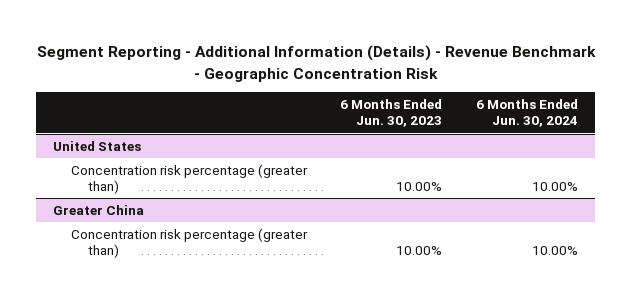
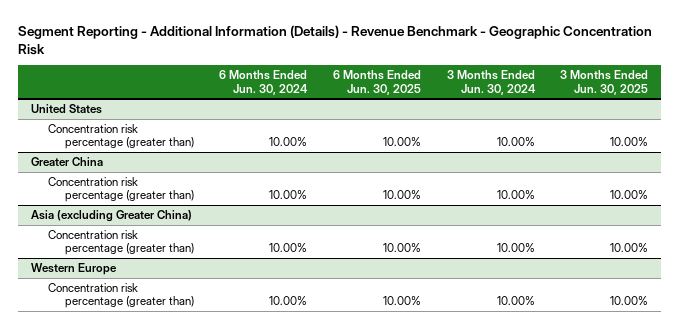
[340,99,443,128] 6 Months Ended Jun. 30, 2023 -> none
none -> [333,70,422,95] 6 Months Ended Jun. 30, 2025
none -> [446,70,536,95] 3 Months Ended Jun. 30, 2024
none -> [560,70,649,95] 3 Months Ended Jun. 30, 2025
none -> [30,210,192,223] Asia (excluding Greater China)
none -> [47,230,194,256] Concentration risk percentage (greater than)
none -> [30,263,117,276] Western Europe
none -> [47,283,194,309] Concentration risk percentage (greater than)

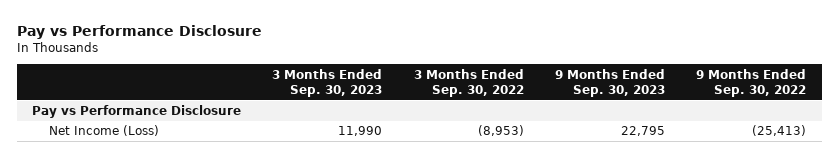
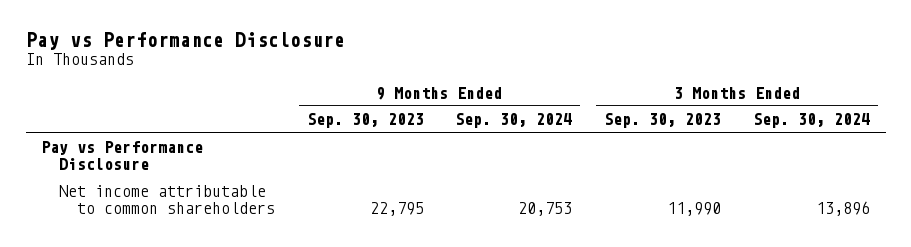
[413,68,524,98] 3 Months Ended Sep. 30, 2022 -> none
[696,68,807,98] 9 Months Ended Sep. 30, 2022 -> none
none -> [455,113,573,129] Sep. 30, 2024
none -> [752,113,870,129] Sep. 30, 2024
[49,125,160,137] Net Income (Loss) -> [59,184,275,214] Net income attributable to common shareholders

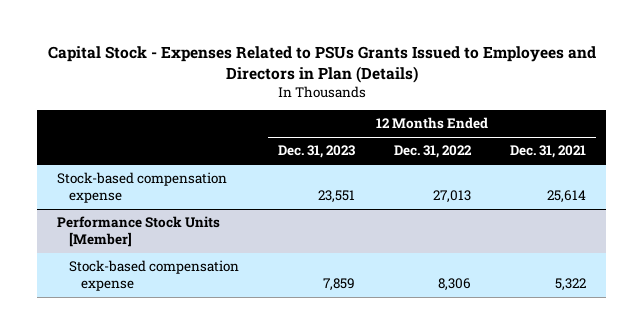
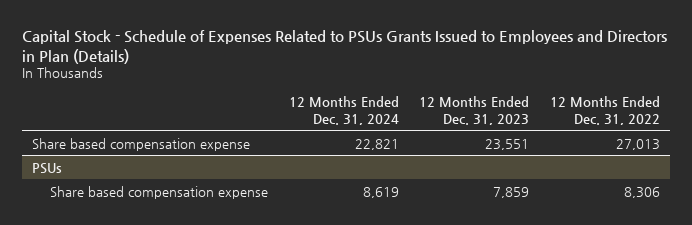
[47,46,596,83] Capital Stock - Expenses Related to PSUs Grants Issued to Employees and Directors in Plan (Details) -> [21,30,667,64] Capital Stock - Schedule of Expenses Related to PSUs Grants Issued to Employees and Directors in Plan (Details)
[510,145,587,159] Dec. 31, 2021 -> none
none -> [288,96,399,125] 12 Months Ended Dec. 31, 2024
[56,172,227,204] Stock-based compensation expense -> [32,137,251,151] Share based compensation expense
[56,216,220,248] Performance Stock Units [Member] -> [32,162,63,174] PSUs
[68,260,239,292] Stock-based compensation expense -> [50,185,269,199] Share based compensation expense

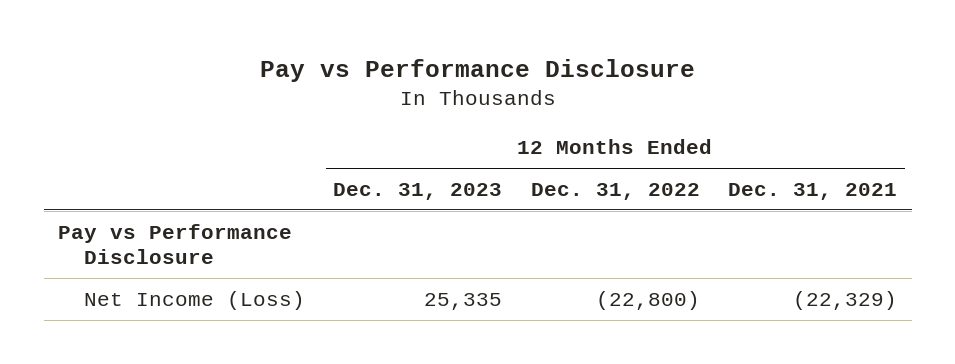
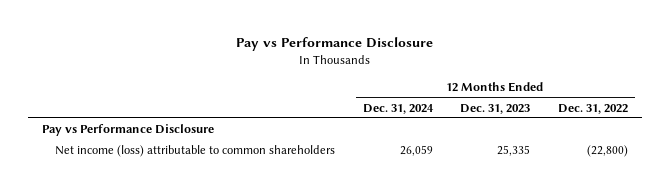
[728,183,898,201] Dec. 31, 2021 -> none
none -> [362,103,434,114] Dec. 31, 2024
[83,290,305,310] Net Income (Loss) -> [55,145,336,158] Net income (loss) attributable to common shareholders

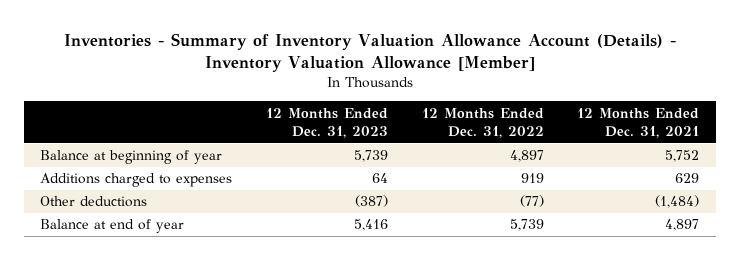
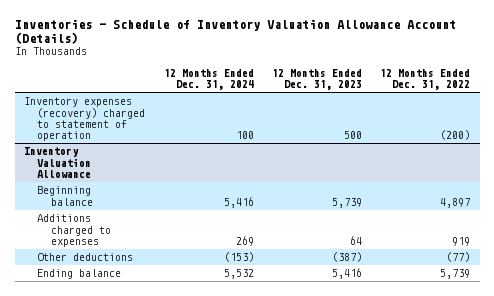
[63,32,676,72] Inventories - Summary of Inventory Valuation Allowance Account (Details) - Inventory Valuation Allowance [Member] -> [14,18,456,45] Inventories - Schedule of Inventory Valuation Allowance Account (Details)
[577,107,700,138] 12 Months Ended Dec. 31, 2021 -> none
none -> [163,68,254,91] 12 Months Ended Dec. 31, 2024
none -> [23,97,146,142] Inventory expenses (recovery) charged to statement of operation
none -> [23,147,92,178] Inventory Valuation Allowance
[40,150,223,165] Balance at beginning of year -> [37,186,93,206] Beginning balance
[40,219,185,234] Balance at end of year -> [37,269,122,280] Ending balance

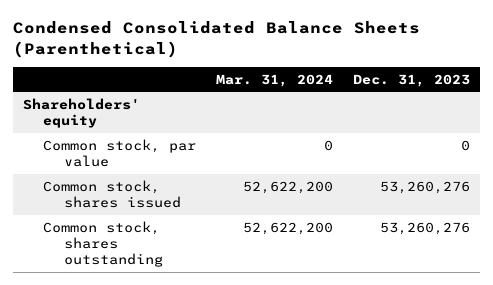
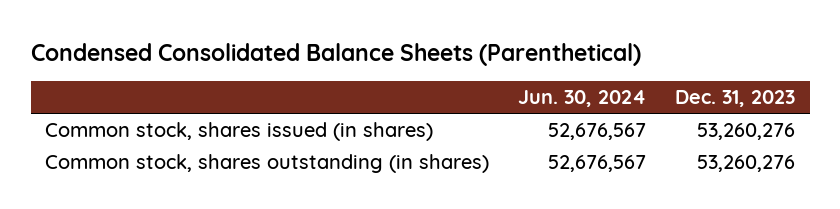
[216,73,334,87] Mar. 31, 2024 -> none
none -> [518,90,647,108] Jun. 30, 2024
[22,97,140,128] Shareholders' equity -> none
[43,138,197,167] Common stock, par value -> none
[43,179,181,208] Common stock, shares issued -> [45,122,434,142] Common stock, shares issued (in shares)
[43,220,163,268] Common stock, shares outstanding -> [45,154,490,174] Common stock, shares outstanding (in shares)

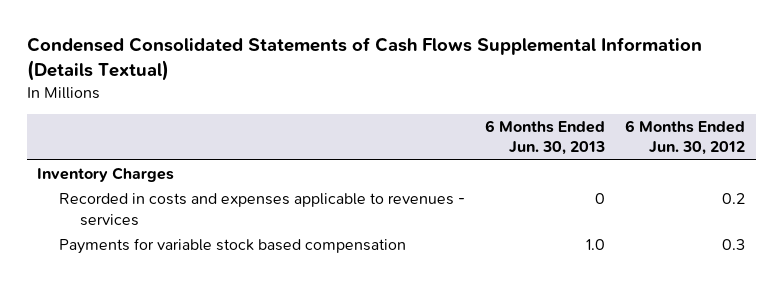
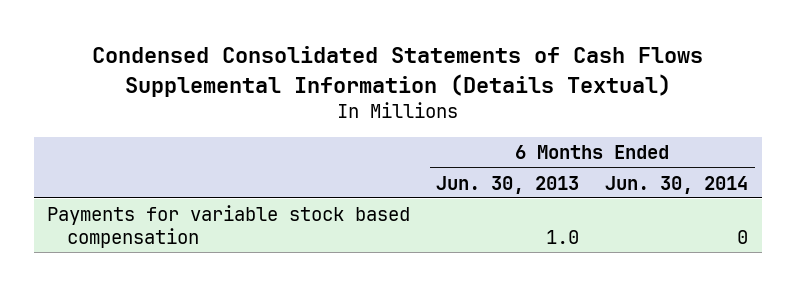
[625,119,746,156] 6 Months Ended Jun. 30, 2012 -> none
none -> [605,175,749,194] Jun. 30, 2014
[36,167,174,183] Inventory Charges -> none
[58,193,465,226] Recorded in costs and expenses applicable to revenues - services -> none

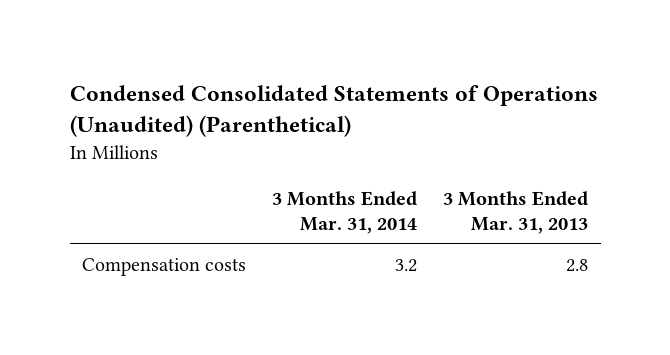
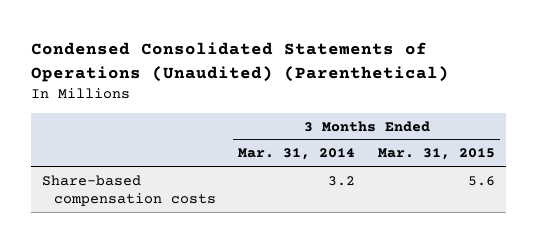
[442,191,588,235] 3 Months Ended Mar. 31, 2013 -> none
none -> [377,148,495,161] Mar. 31, 2015
[82,258,247,277] Compensation costs -> [41,174,217,207] Share-based compensation costs

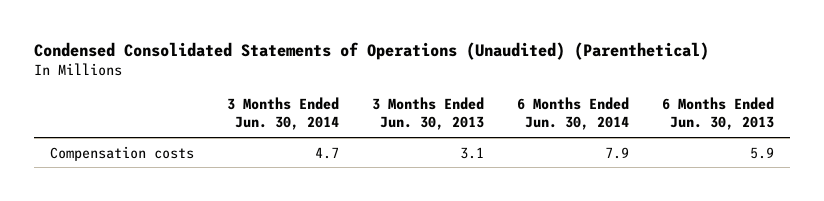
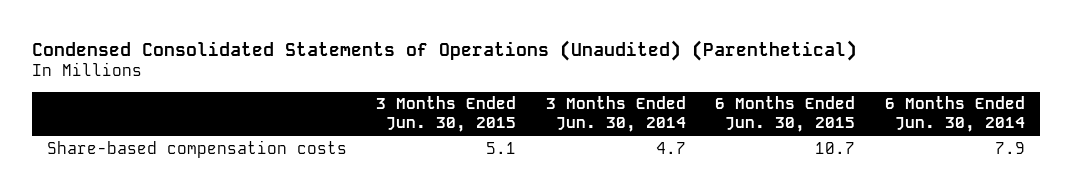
[371,96,484,131] 3 Months Ended Jun. 30, 2013 -> none
[661,96,774,131] 6 Months Ended Jun. 30, 2013 -> none
none -> [376,96,517,133] 3 Months Ended Jun. 30, 2015
none -> [715,96,856,133] 6 Months Ended Jun. 30, 2015
[50,145,195,161] Compensation costs -> [46,139,347,158] Share-based compensation costs

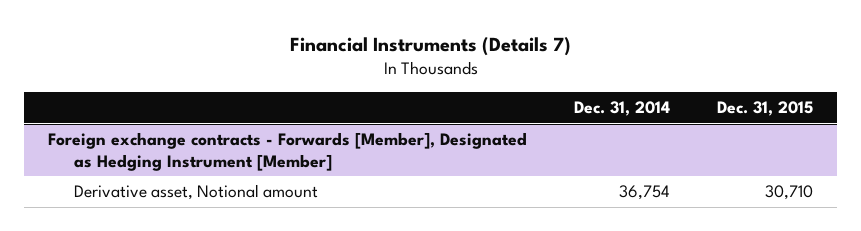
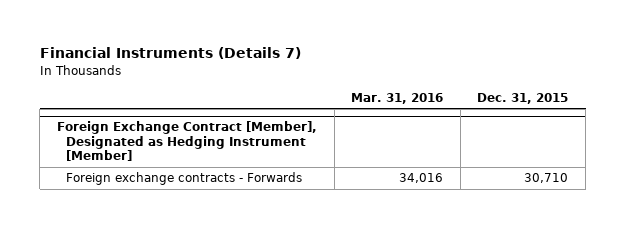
[574,101,671,117] Dec. 31, 2014 -> none
none -> [351,92,444,104] Mar. 31, 2016
[47,132,527,171] Foreign exchange contracts - Forwards [Member], Designated as Hedging Instrument [Member] -> [56,121,317,162] Foreign Exchange Contract [Member], Designated as Hedging Instrument [Member]
[73,184,318,201] Derivative asset, Notional amount -> [65,172,302,186] Foreign exchange contracts - Forwards

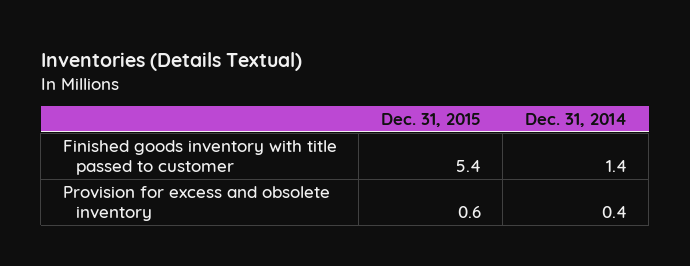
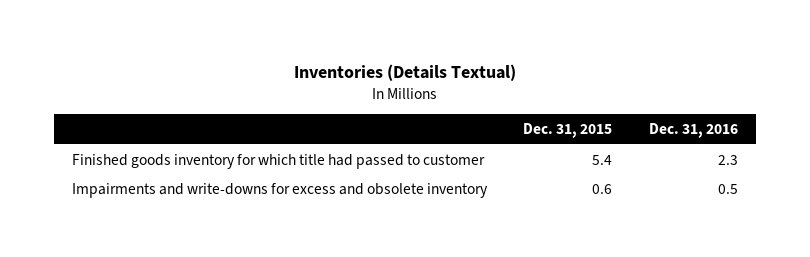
[524,112,627,127] Dec. 31, 2014 -> none
none -> [648,123,738,139] Dec. 31, 2016
[62,139,337,176] Finished goods inventory with title passed to customer -> [71,153,485,169] Finished goods inventory for which title had passed to customer
[62,185,330,222] Provision for excess and obsolete inventory -> [71,182,488,198] Impairments and write-downs for excess and obsolete inventory

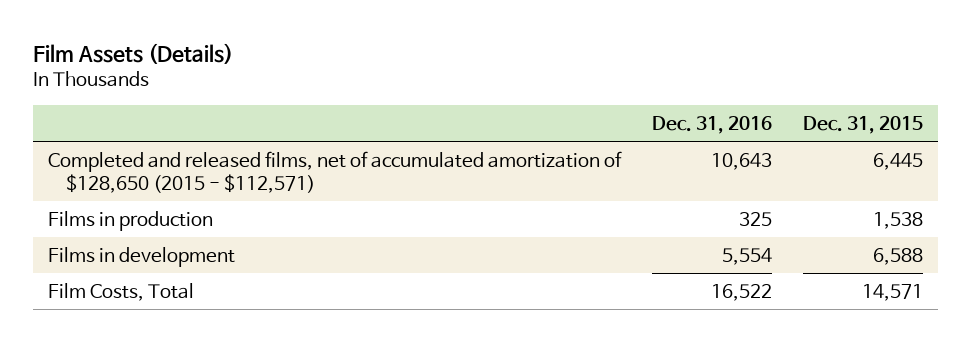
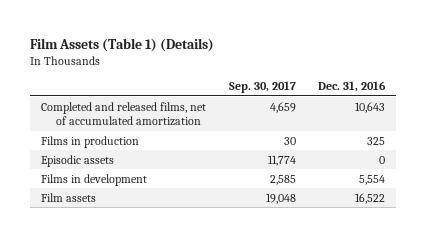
[32,43,233,65] Film Assets (Details) -> [30,37,215,52] Film Assets (Table 1) (Details)
[802,115,923,134] Dec. 31, 2015 -> none
none -> [228,81,296,94] Sep. 30, 2017
[48,150,623,193] Completed and released films, net of accumulated amortization of $128,650 (2015 - $112,571) -> [41,101,207,127] Completed and released films, net of accumulated amortization
none -> [41,154,115,167] Episodic assets
[48,282,195,301] Film Costs, Total -> [41,192,97,202] Film assets

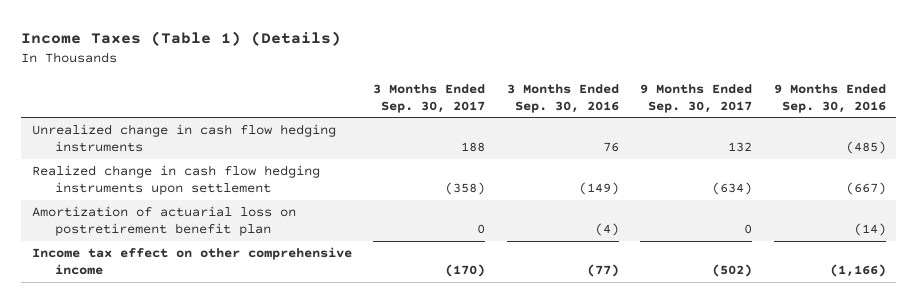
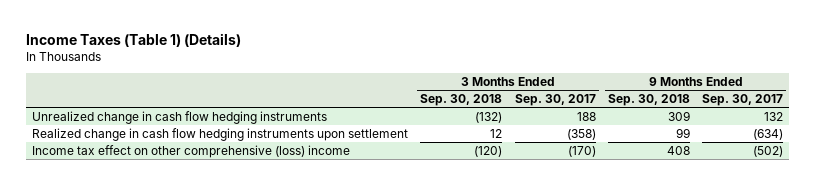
[506,83,619,113] 3 Months Ended Sep. 30, 2016 -> none
[773,83,886,113] 9 Months Ended Sep. 30, 2016 -> none
none -> [420,94,503,107] Sep. 30, 2018
none -> [607,94,690,107] Sep. 30, 2018
[31,206,296,237] Amortization of actuarial loss on postretirement benefit plan -> none
[31,247,352,276] Income tax effect on other comprehensive income -> [31,145,350,159] Income tax effect on other comprehensive (loss) income

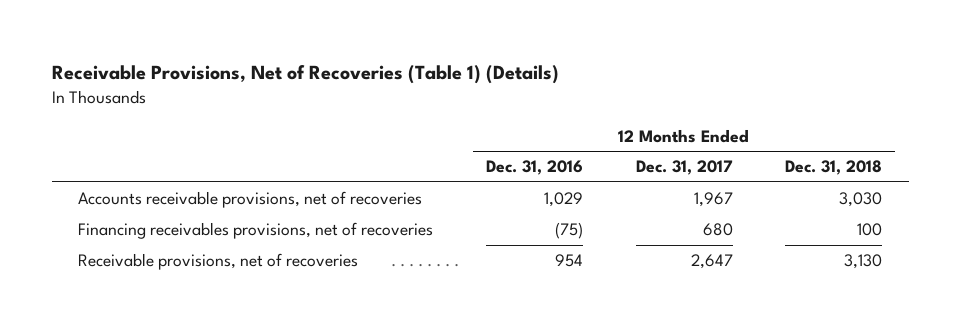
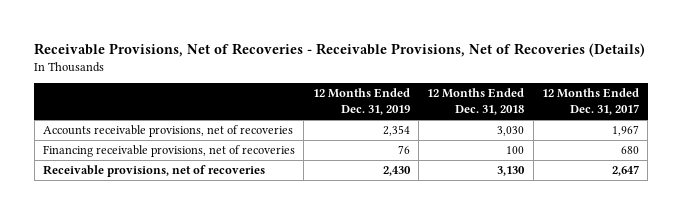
[51,65,559,85] Receivable Provisions, Net of Recoveries (Table 1) (Details) -> [34,42,646,57] Receivable Provisions, Net of Recoveries - Receivable Provisions, Net of Recoveries (Details)
[485,160,583,176] Dec. 31, 2016 -> none
none -> [312,88,410,116] 12 Months Ended Dec. 31, 2019
[78,222,434,240] Financing receivables provisions, net of recoveries -> [42,145,295,158] Financing receivable provisions, net of recoveries

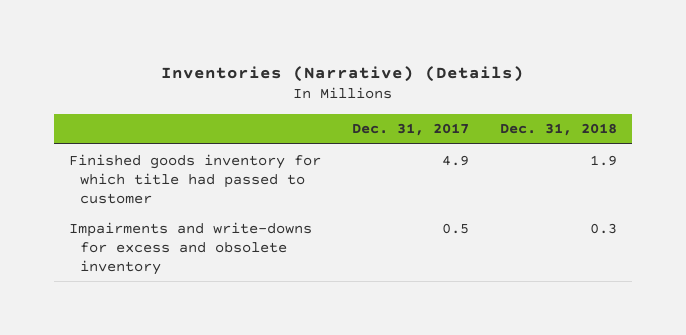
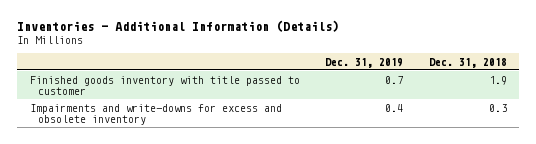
[160,65,524,82] Inventories (Narrative) (Details) -> [16,20,339,33] Inventories - Additional Information (Details)
[351,123,469,137] Dec. 31, 2017 -> none
none -> [325,57,404,68] Dec. 31, 2019
[69,153,322,204] Finished goods inventory for which title had passed to customer -> [29,75,300,95] Finished goods inventory with title passed to customer

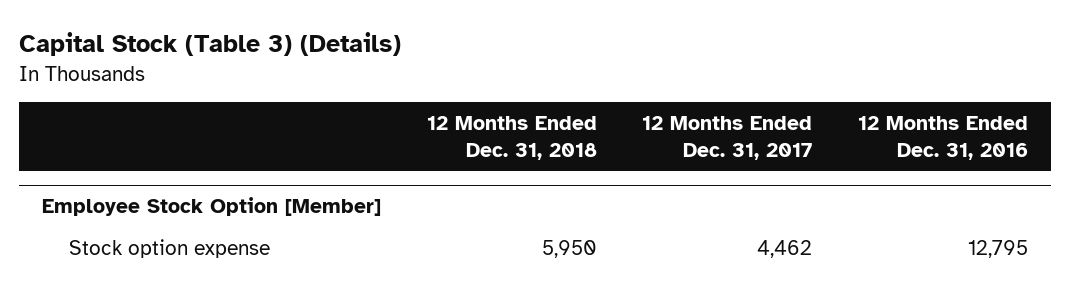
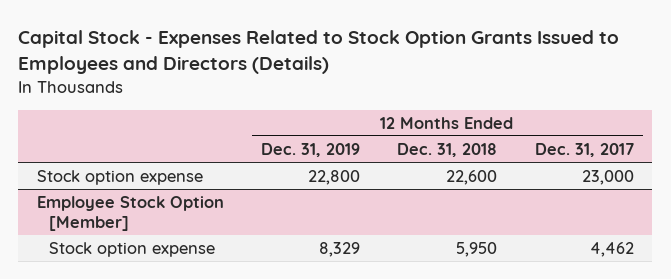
[19,32,402,57] Capital Stock (Table 3) (Details) -> [18,30,620,75] Capital Stock - Expenses Related to Stock Option Grants Issued to Employees and Directors (Details)
[858,116,1029,160] 12 Months Ended Dec. 31, 2016 -> none
none -> [261,142,361,157] Dec. 31, 2019
none -> [37,170,204,186] Stock option expense

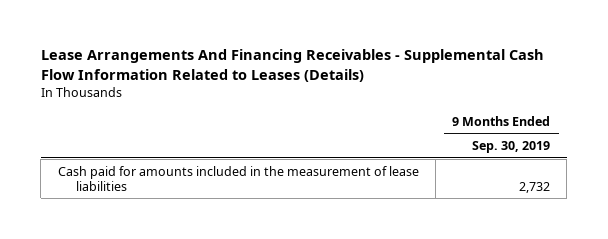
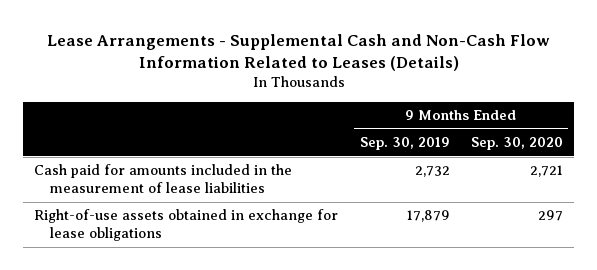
[40,49,544,82] Lease Arrangements And Financing Receivables - Supplemental Cash Flow Information Related to Leases (Details) -> [46,33,550,72] Lease Arrangements - Supplemental Cash and Non-Cash Flow Information Related to Leases (Details)
none -> [471,137,564,151] Sep. 30, 2020
none -> [34,209,339,242] Right-of-use assets obtained in exchange for lease obligations

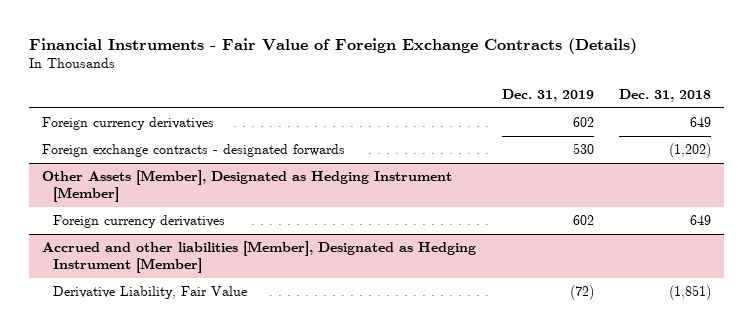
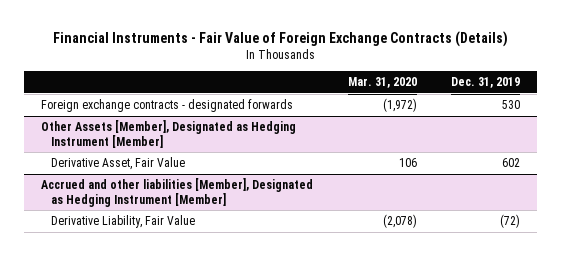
[619,89,712,103] Dec. 31, 2018 -> none
none -> [347,77,417,89] Mar. 31, 2020
[41,117,214,131] Foreign currency derivatives -> none
[53,215,226,229] Foreign currency derivatives -> [50,157,185,171] Derivative Asset, Fair Value

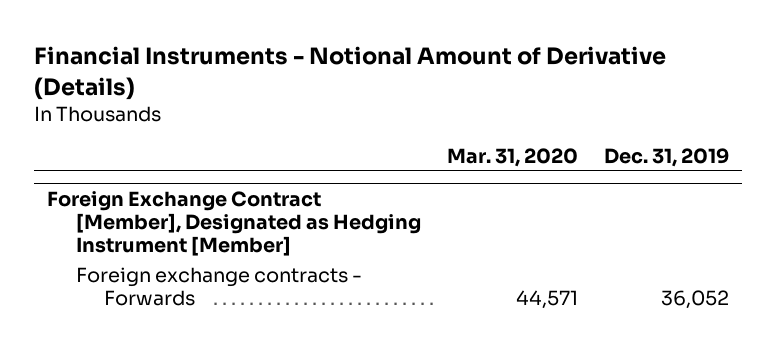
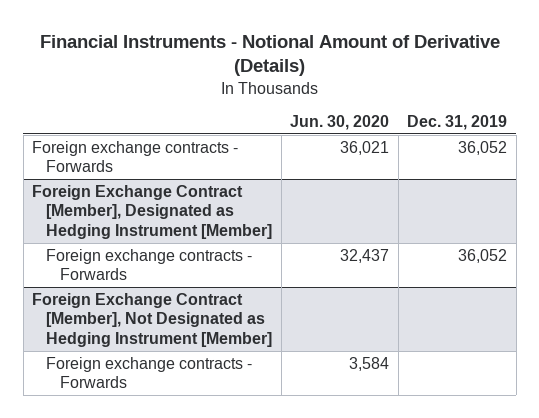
[446,147,578,167] Mar. 31, 2020 -> none
none -> [290,115,390,131] Jun. 30, 2020
none -> [32,140,239,173] Foreign exchange contracts - Forwards
none -> [32,292,272,348] Foreign Exchange Contract [Member], Not Designated as Hedging Instrument [Member]
none -> [45,356,252,389] Foreign exchange contracts - Forwards

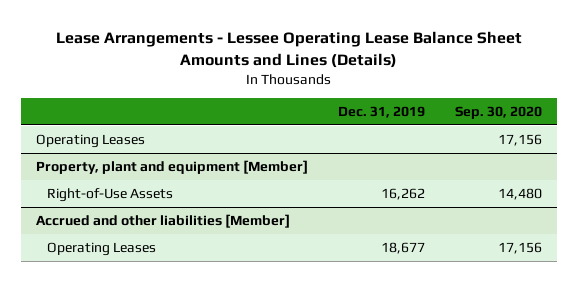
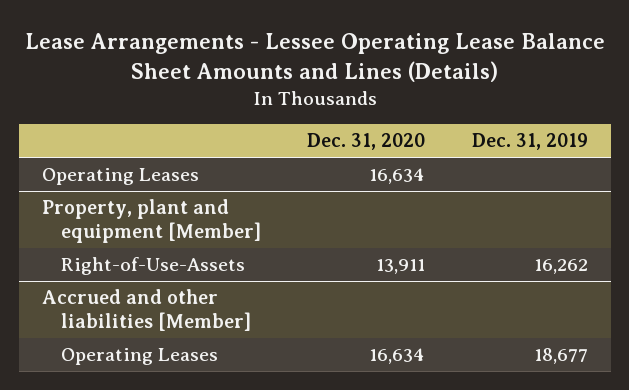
[455,105,543,119] Sep. 30, 2020 -> none
none -> [307,133,426,151] Dec. 31, 2020
[46,187,173,202] Right-of-Use Assets -> [61,257,246,276] Right-of-Use-Assets

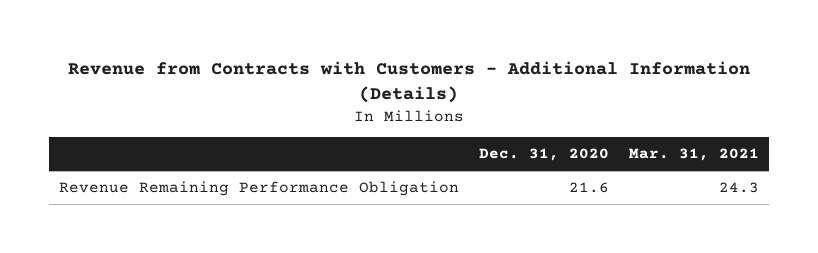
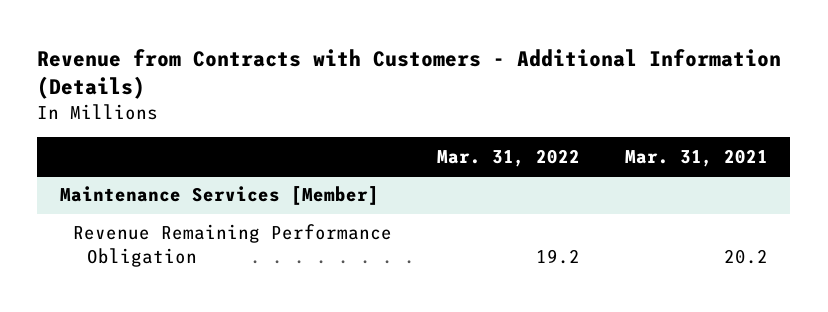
[479,148,610,162] Dec. 31, 2020 -> none
none -> [437,148,581,167] Mar. 31, 2022
none -> [59,186,379,206] Maintenance Services [Member]
[718,182,759,194] 24.3 -> [723,248,768,264] 20.2

